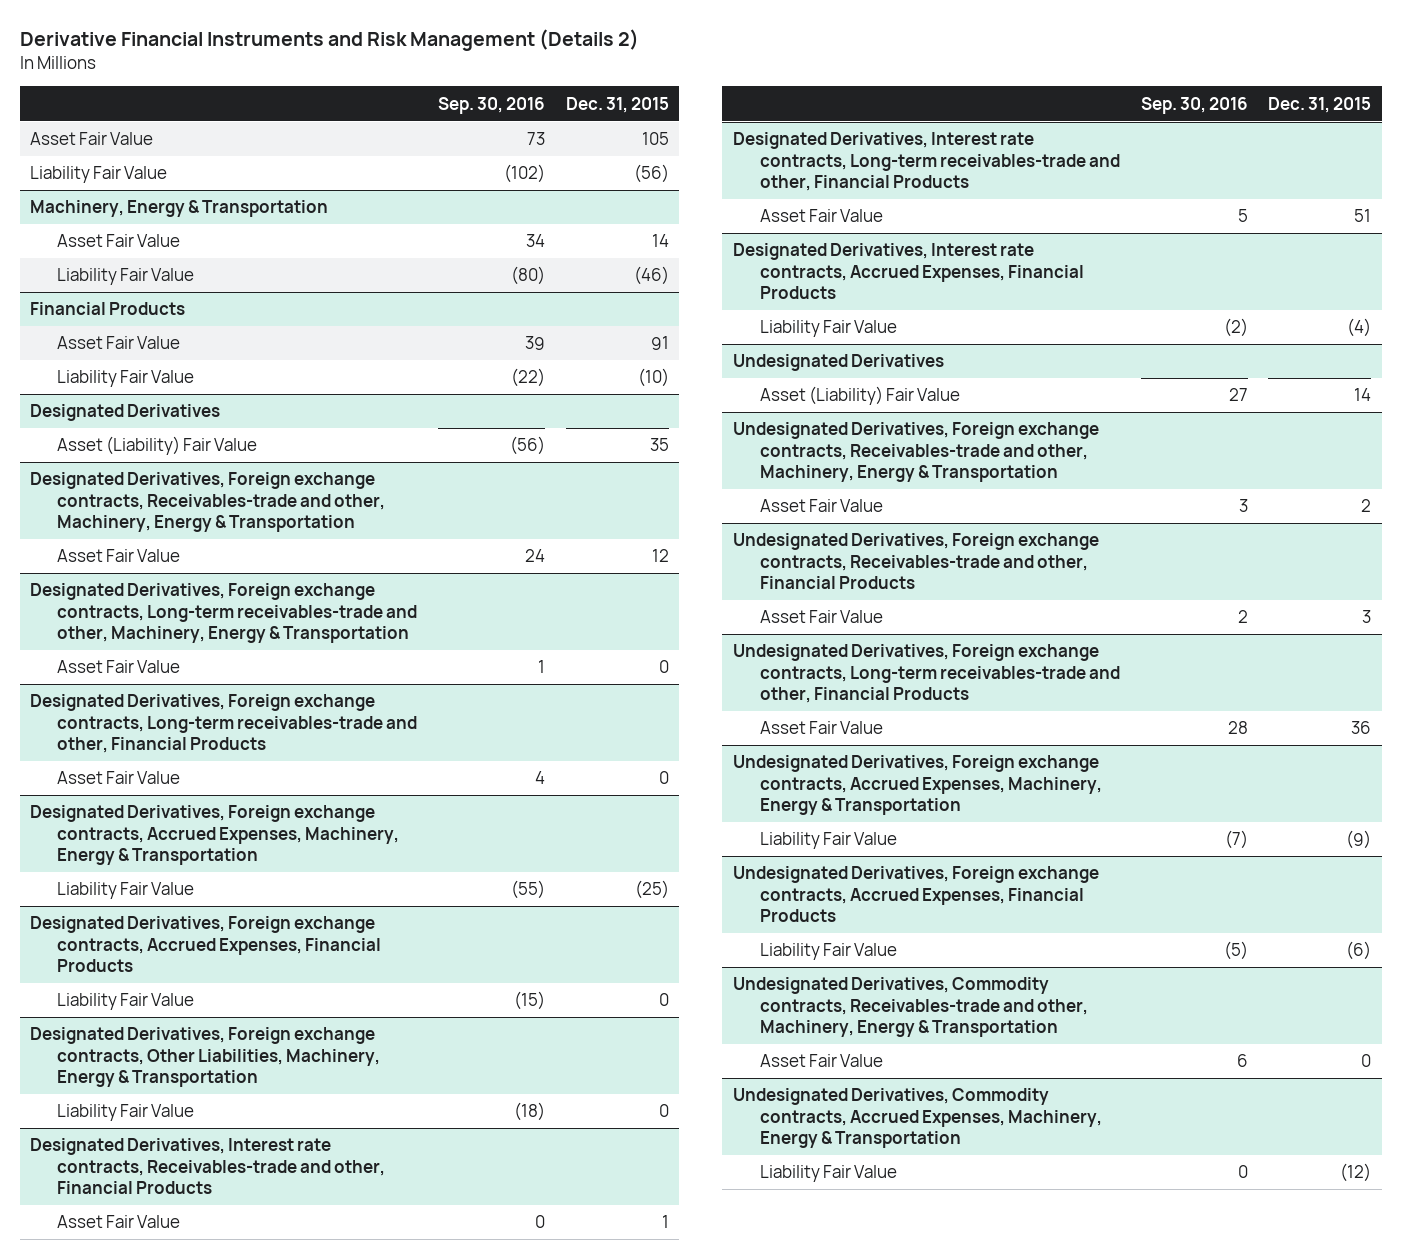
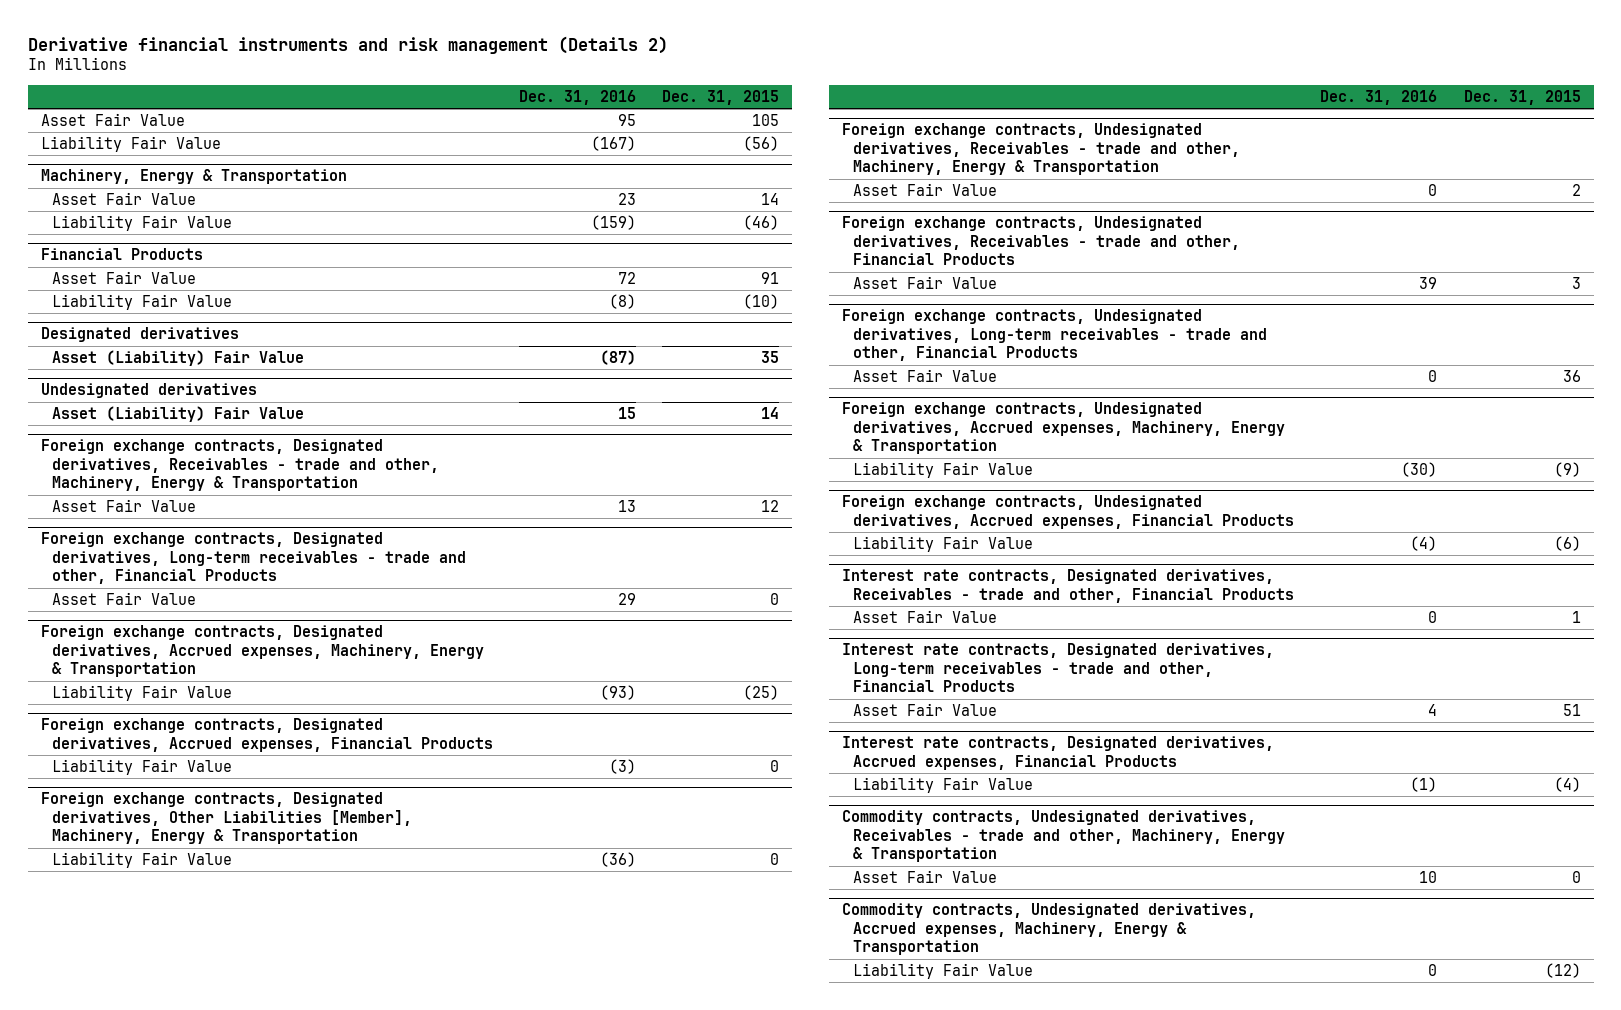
[19,29,639,52] Derivative Financial Instruments and Risk Management (Details 2) -> [27,35,668,54] Derivative financial instruments and risk management (Details 2)
[438,96,546,114] Sep. 30, 2016 -> none
none -> [519,90,637,106] Dec. 31, 2016
[30,404,221,422] Designated Derivatives -> [40,327,239,343] Designated derivatives
none -> [40,383,257,399] Undesignated derivatives
none -> [52,406,305,423] Asset (Liability) Fair Value
[30,472,386,533] Designated Derivatives, Foreign exchange contracts, Receivables-trade and other, Machinery, Energy & Transportation -> [40,439,440,492] Foreign exchange contracts, Designated derivatives, Receivables - trade and other, Machinery, Energy & Transportation
[30,583,418,644] Designated Derivatives, Foreign exchange contracts, Long-term receivables-trade and other, Machinery, Energy & Transportation -> none
[57,660,181,674] Asset Fair Value -> none
[30,694,418,754] Designated Derivatives, Foreign exchange contracts, Long-term receivables-trade and other, Financial Products -> [40,532,467,585] Foreign exchange contracts, Designated derivatives, Long-term receivables - trade and other, Financial Products
[30,805,400,866] Designated Derivatives, Foreign exchange contracts, Accrued Expenses, Machinery, Energy & Transportation -> [40,625,485,678] Foreign exchange contracts, Designated derivatives, Accrued expenses, Machinery, Energy & Transportation
[30,916,382,973] Designated Derivatives, Foreign exchange contracts, Accrued Expenses, Financial Products -> [40,718,494,752] Foreign exchange contracts, Designated derivatives, Accrued expenses, Financial Products
[30,1027,381,1088] Designated Derivatives, Foreign exchange contracts, Other Liabilities, Machinery, Energy & Transportation -> [40,792,413,845] Foreign exchange contracts, Designated derivatives, Other Liabilities [Member], Machinery, Energy & Transportation
[30,1138,386,1195] Designated Derivatives, Interest rate contracts, Receivables-trade and other, Financial Products -> none
[57,1215,181,1229] Asset Fair Value -> none
[732,132,1120,192] Designated Derivatives, Interest rate contracts, Long-term receivables-trade and other, Financial Products -> none
[759,209,883,223] Asset Fair Value -> none
[732,243,1084,300] Designated Derivatives, Interest rate contracts, Accrued Expenses, Financial Products -> none
[759,320,897,338] Liability Fair Value -> none
[732,354,944,372] Undesignated Derivatives -> none
[759,386,960,406] Asset (Liability) Fair Value -> none
[732,422,1099,483] Undesignated Derivatives, Foreign exchange contracts, Receivables-trade and other, Machinery, Energy & Transportation -> [842,123,1241,176] Foreign exchange contracts, Undesignated derivatives, Receivables - trade and other, Machinery, Energy & Transportation
[732,533,1099,590] Undesignated Derivatives, Foreign exchange contracts, Receivables-trade and other, Financial Products -> [842,216,1241,266] Foreign exchange contracts, Undesignated derivatives, Receivables - trade and other, Financial Products
[732,644,1120,704] Undesignated Derivatives, Foreign exchange contracts, Long-term receivables-trade and other, Financial Products -> [842,309,1268,362] Foreign exchange contracts, Undesignated derivatives, Long-term receivables - trade and other, Financial Products
[732,755,1102,816] Undesignated Derivatives, Foreign exchange contracts, Accrued Expenses, Machinery, Energy & Transportation -> [842,402,1286,455] Foreign exchange contracts, Undesignated derivatives, Accrued expenses, Machinery, Energy & Transportation
[732,866,1099,923] Undesignated Derivatives, Foreign exchange contracts, Accrued Expenses, Financial Products -> [842,495,1295,529] Foreign exchange contracts, Undesignated derivatives, Accrued expenses, Financial Products
none -> [842,569,1295,603] Interest rate contracts, Designated derivatives, Receivables - trade and other, Financial Products
none -> [853,610,998,624] Asset Fair Value
none -> [842,643,1275,693] Interest rate contracts, Designated derivatives, Long-term receivables - trade and other, Financial Products
none -> [853,703,998,717] Asset Fair Value
none -> [842,736,1275,770] Interest rate contracts, Designated derivatives, Accrued expenses, Financial Products
none -> [853,777,1034,794] Liability Fair Value
[732,977,1088,1038] Undesignated Derivatives, Commodity contracts, Receivables-trade and other, Machinery, Energy & Transportation -> [842,810,1286,863] Commodity contracts, Undesignated derivatives, Receivables - trade and other, Machinery, Energy & Transportation
[732,1088,1102,1149] Undesignated Derivatives, Commodity contracts, Accrued Expenses, Machinery, Energy & Transportation -> [842,903,1257,956] Commodity contracts, Undesignated derivatives, Accrued expenses, Machinery, Energy & Transportation

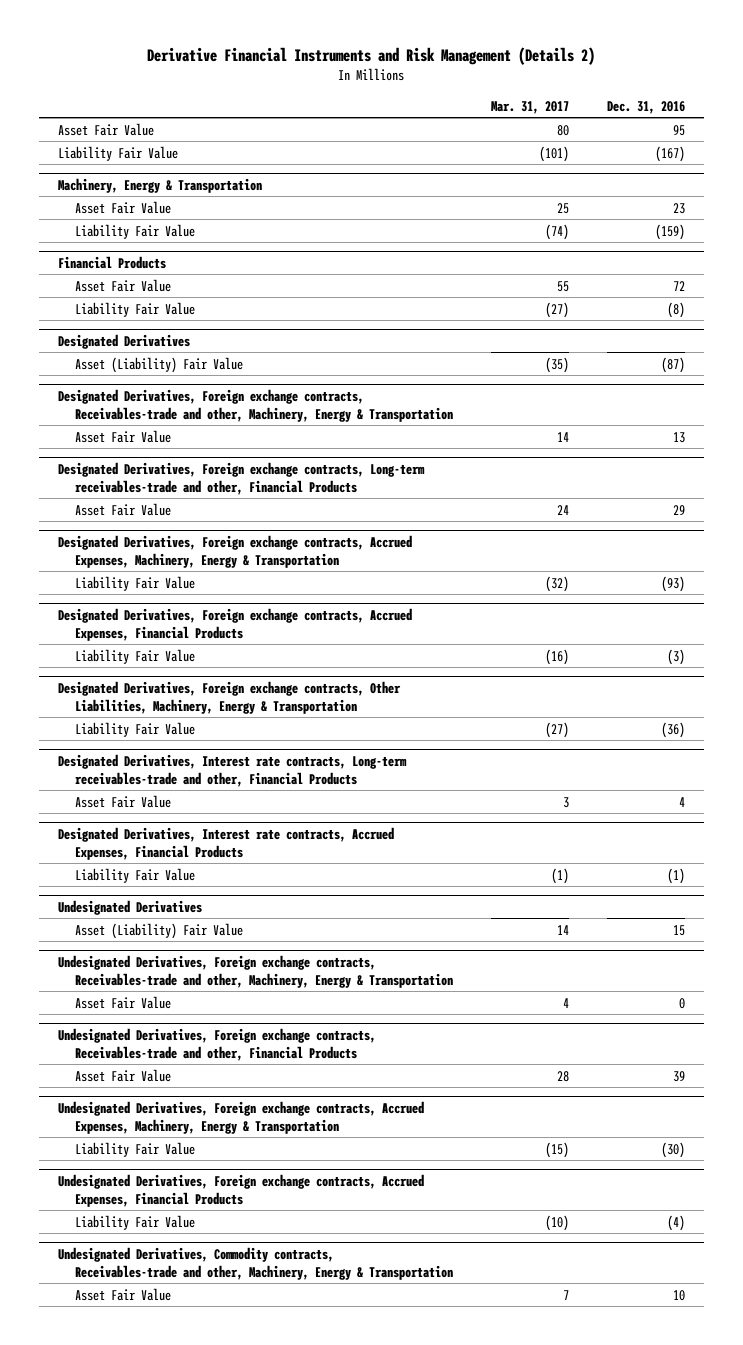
[27,35,668,54] Derivative financial instruments and risk management (Details 2) -> [147,46,596,65] Derivative Financial Instruments and Risk Management (Details 2)
[662,90,780,106] Dec. 31, 2015 -> none
none -> [490,100,569,114] Mar. 31, 2017
[40,327,239,343] Designated derivatives -> [57,333,190,349] Designated Derivatives
[40,383,257,399] Undesignated derivatives -> none
[52,406,305,423] Asset (Liability) Fair Value -> none
[40,439,440,492] Foreign exchange contracts, Designated derivatives, Receivables - trade and other, Machinery, Energy & Transportation -> [57,388,453,422] Designated Derivatives, Foreign exchange contracts, Receivables-trade and other, Machinery, Energy & Transportation
[40,532,467,585] Foreign exchange contracts, Designated derivatives, Long-term receivables - trade and other, Financial Products -> [57,461,425,495] Designated Derivatives, Foreign exchange contracts, Long-term receivables-trade and other, Financial Products
[40,625,485,678] Foreign exchange contracts, Designated derivatives, Accrued expenses, Machinery, Energy & Transportation -> [57,534,412,568] Designated Derivatives, Foreign exchange contracts, Accrued Expenses, Machinery, Energy & Transportation
[40,718,494,752] Foreign exchange contracts, Designated derivatives, Accrued expenses, Financial Products -> [57,607,412,641] Designated Derivatives, Foreign exchange contracts, Accrued Expenses, Financial Products
[40,792,413,845] Foreign exchange contracts, Designated derivatives, Other Liabilities [Member], Machinery, Energy & Transportation -> [57,680,401,714] Designated Derivatives, Foreign exchange contracts, Other Liabilities, Machinery, Energy & Transportation
none -> [57,753,407,787] Designated Derivatives, Interest rate contracts, Long-term receivables-trade and other, Financial Products
none -> [74,794,171,808] Asset Fair Value
none -> [57,826,394,860] Designated Derivatives, Interest rate contracts, Accrued Expenses, Financial Products
none -> [74,867,195,883] Liability Fair Value
none -> [57,899,202,915] Undesignated Derivatives
none -> [74,922,243,939] Asset (Liability) Fair Value
[842,123,1241,176] Foreign exchange contracts, Undesignated derivatives, Receivables - trade and other, Machinery, Energy & Transportation -> [57,954,453,988] Undesignated Derivatives, Foreign exchange contracts, Receivables-trade and other, Machinery, Energy & Transportation
[842,216,1241,266] Foreign exchange contracts, Undesignated derivatives, Receivables - trade and other, Financial Products -> [57,1027,376,1061] Undesignated Derivatives, Foreign exchange contracts, Receivables-trade and other, Financial Products
[842,309,1268,362] Foreign exchange contracts, Undesignated derivatives, Long-term receivables - trade and other, Financial Products -> none
[853,369,998,383] Asset Fair Value -> none
[842,402,1286,455] Foreign exchange contracts, Undesignated derivatives, Accrued expenses, Machinery, Energy & Transportation -> [57,1100,424,1134] Undesignated Derivatives, Foreign exchange contracts, Accrued Expenses, Machinery, Energy & Transportation
[842,495,1295,529] Foreign exchange contracts, Undesignated derivatives, Accrued expenses, Financial Products -> [57,1173,424,1207] Undesignated Derivatives, Foreign exchange contracts, Accrued Expenses, Financial Products
[842,569,1295,603] Interest rate contracts, Designated derivatives, Receivables - trade and other, Financial Products -> none
[853,610,998,624] Asset Fair Value -> none
[842,643,1275,693] Interest rate contracts, Designated derivatives, Long-term receivables - trade and other, Financial Products -> none
[853,703,998,717] Asset Fair Value -> none
[842,736,1275,770] Interest rate contracts, Designated derivatives, Accrued expenses, Financial Products -> none
[853,777,1034,794] Liability Fair Value -> none
[842,810,1286,863] Commodity contracts, Undesignated derivatives, Receivables - trade and other, Machinery, Energy & Transportation -> [57,1246,453,1280] Undesignated Derivatives, Commodity contracts, Receivables-trade and other, Machinery, Energy & Transportation
[842,903,1257,956] Commodity contracts, Undesignated derivatives, Accrued expenses, Machinery, Energy & Transportation -> none
[853,963,1034,980] Liability Fair Value -> none

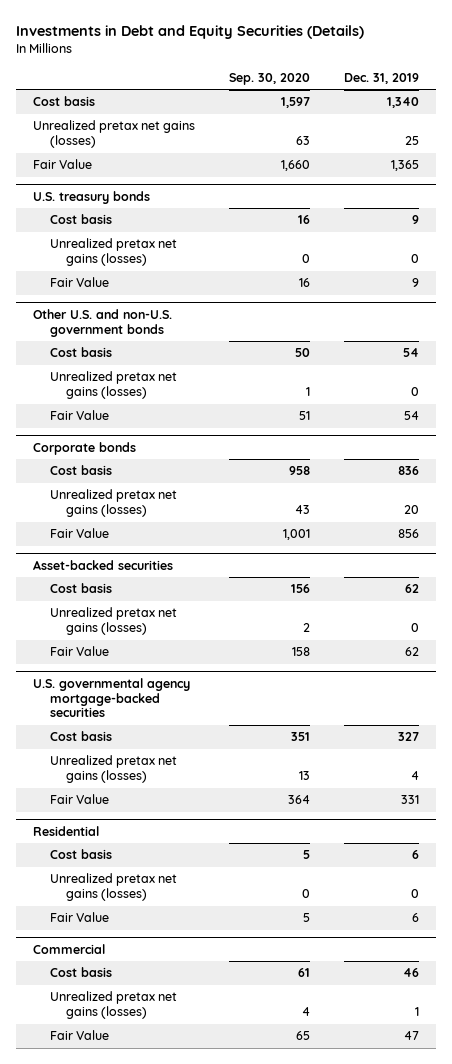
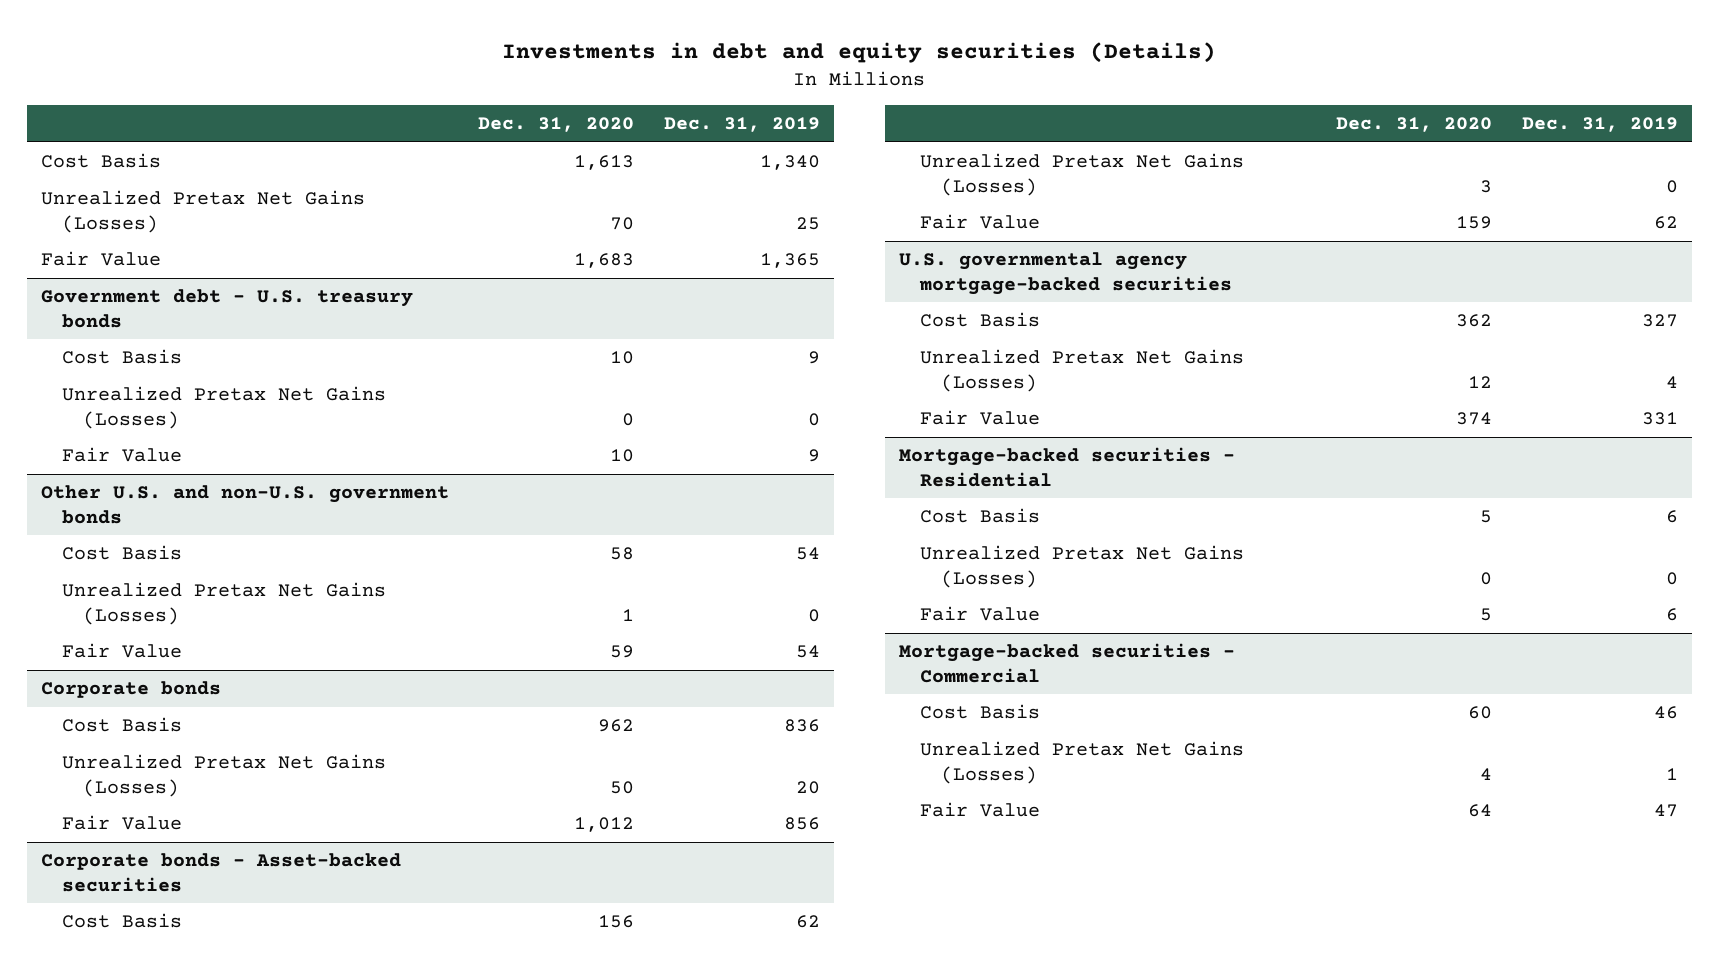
[16,24,365,39] Investments in Debt and Equity Securities (Details) -> [502,41,1217,63] Investments in debt and equity securities (Details)
[229,72,311,85] Sep. 30, 2020 -> none
none -> [478,117,635,133] Dec. 31, 2020
[33,96,96,107] Cost basis -> [41,153,162,169] Cost Basis
[33,120,196,149] Unrealized pretax net gains (losses) -> [41,190,366,233] Unrealized Pretax Net Gains (Losses)
[33,190,151,204] U.S. treasury bonds -> [41,289,414,328] Government debt - U.S. treasury bonds
[49,214,112,225] Cost basis -> [62,349,183,365] Cost Basis
[49,238,177,267] Unrealized pretax net gains (losses) -> [62,386,387,429] Unrealized Pretax Net Gains (Losses)
[49,347,112,358] Cost basis -> [62,545,183,561] Cost Basis
[49,371,177,400] Unrealized pretax net gains (losses) -> [62,582,387,625] Unrealized Pretax Net Gains (Losses)
[49,465,112,476] Cost basis -> [62,717,183,733] Cost Basis
[49,489,177,518] Unrealized pretax net gains (losses) -> [62,754,387,797] Unrealized Pretax Net Gains (Losses)
[33,559,174,570] Asset-backed securities -> [41,853,402,892] Corporate bonds - Asset-backed securities
[49,583,112,594] Cost basis -> [62,913,183,929] Cost Basis
[49,607,177,636] Unrealized pretax net gains (losses) -> [919,153,1244,196] Unrealized Pretax Net Gains (Losses)
[49,731,112,742] Cost basis -> [919,312,1040,328] Cost Basis
[49,755,177,784] Unrealized pretax net gains (losses) -> [919,349,1244,392] Unrealized Pretax Net Gains (Losses)
[33,825,100,836] Residential -> [899,447,1236,487] Mortgage-backed securities - Residential
[49,849,112,860] Cost basis -> [919,508,1040,524] Cost Basis
[49,873,177,902] Unrealized pretax net gains (losses) -> [919,545,1244,588] Unrealized Pretax Net Gains (Losses)
[33,943,106,954] Commercial -> [899,643,1236,683] Mortgage-backed securities - Commercial
[49,967,112,978] Cost basis -> [919,704,1040,720] Cost Basis
[49,991,177,1020] Unrealized pretax net gains (losses) -> [919,741,1244,784] Unrealized Pretax Net Gains (Losses)

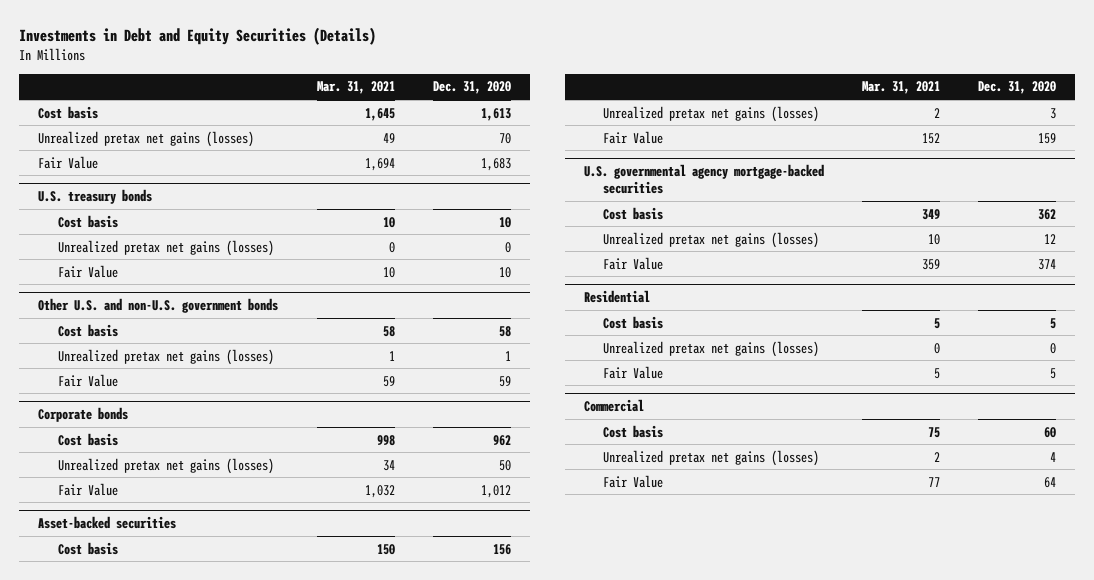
[502,41,1217,63] Investments in debt and equity securities (Details) -> [19,27,377,46] Investments in Debt and Equity Securities (Details)
[663,117,820,133] Dec. 31, 2019 -> none
none -> [316,81,395,95] Mar. 31, 2021
[41,153,162,169] Cost Basis -> [38,105,99,119] Cost basis
[41,190,366,233] Unrealized Pretax Net Gains (Losses) -> [38,130,255,147] Unrealized pretax net gains (losses)
[41,289,414,328] Government debt - U.S. treasury bonds -> [38,189,153,205] U.S. treasury bonds
[62,349,183,365] Cost Basis -> [57,214,118,228] Cost basis
[62,386,387,429] Unrealized Pretax Net Gains (Losses) -> [57,239,274,256] Unrealized pretax net gains (losses)
[62,545,183,561] Cost Basis -> [57,323,118,337] Cost basis
[62,582,387,625] Unrealized Pretax Net Gains (Losses) -> [57,348,274,365] Unrealized pretax net gains (losses)
[62,717,183,733] Cost Basis -> [57,432,118,446] Cost basis
[62,754,387,797] Unrealized Pretax Net Gains (Losses) -> [57,457,274,474] Unrealized pretax net gains (losses)
[41,853,402,892] Corporate bonds - Asset-backed securities -> [38,516,177,530] Asset-backed securities
[62,913,183,929] Cost Basis -> [57,541,118,555] Cost basis
[919,153,1244,196] Unrealized Pretax Net Gains (Losses) -> [602,105,819,122] Unrealized pretax net gains (losses)
[919,312,1040,328] Cost Basis -> [602,206,663,220] Cost basis
[919,349,1244,392] Unrealized Pretax Net Gains (Losses) -> [602,231,819,248] Unrealized pretax net gains (losses)
[899,447,1236,487] Mortgage-backed securities - Residential -> [583,290,650,304] Residential
[919,508,1040,524] Cost Basis -> [602,315,663,329] Cost basis
[919,545,1244,588] Unrealized Pretax Net Gains (Losses) -> [602,340,819,357] Unrealized pretax net gains (losses)
[899,643,1236,683] Mortgage-backed securities - Commercial -> [583,399,644,413] Commercial
[919,704,1040,720] Cost Basis -> [602,424,663,438] Cost basis
[919,741,1244,784] Unrealized Pretax Net Gains (Losses) -> [602,449,819,466] Unrealized pretax net gains (losses)

